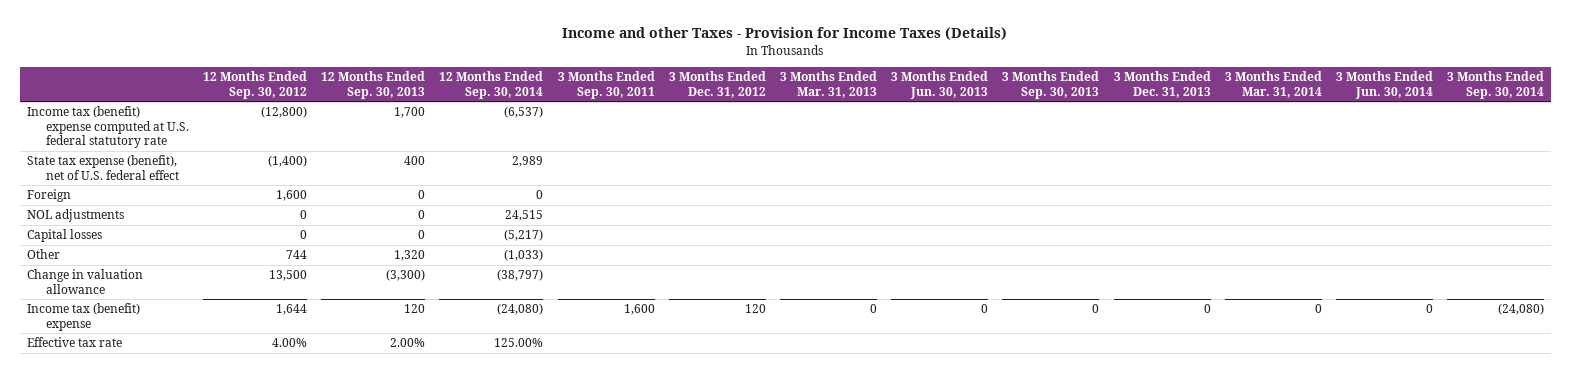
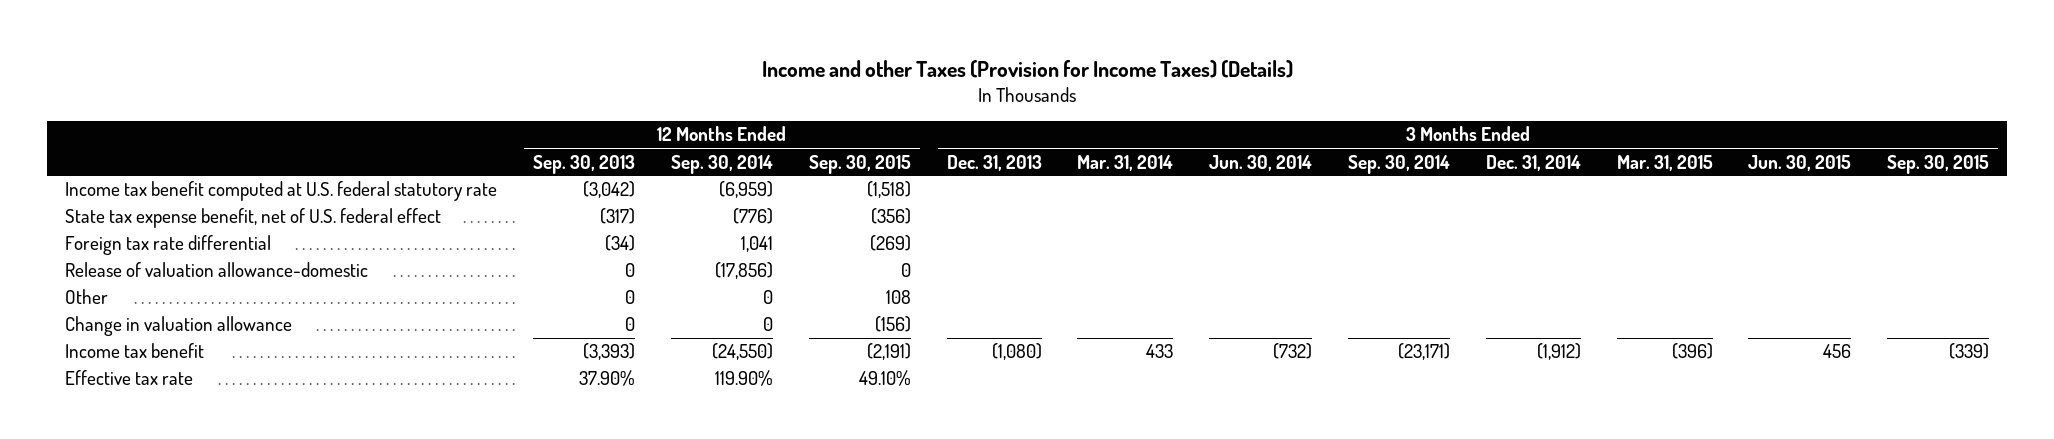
[562,27,1008,41] Income and other Taxes - Provision for Income Taxes (Details) -> [762,59,1294,78] Income and other Taxes (Provision for Income Taxes) (Details)
[202,71,307,99] 12 Months Ended Sep. 30, 2012 -> none
[557,71,655,99] 3 Months Ended Sep. 30, 2011 -> none
[668,71,766,98] 3 Months Ended Dec. 31, 2012 -> none
[779,71,877,98] 3 Months Ended Mar. 31, 2013 -> none
[891,71,989,99] 3 Months Ended Jun. 30, 2013 -> none
[1002,71,1100,99] 3 Months Ended Sep. 30, 2013 -> none
none -> [808,154,911,174] Sep. 30, 2015
none -> [1485,154,1581,171] Dec. 31, 2014
none -> [1616,154,1713,171] Mar. 31, 2015
none -> [1748,154,1852,171] Jun. 30, 2015
none -> [1887,154,1990,174] Sep. 30, 2015
[26,209,124,223] NOL adjustments -> none
[26,229,102,243] Capital losses -> none
[26,106,189,149] Income tax (benefit) expense computed at U.S. federal statutory rate -> [65,181,498,202] Income tax benefit computed at U.S. federal statutory rate
[394,107,426,119] 1,700 -> [583,181,636,199] (3,042)
[504,106,544,119] (6,537) -> [718,181,773,199] (6,959)
[26,155,179,180] State tax expense (benefit), net of U.S. federal effect -> [65,208,442,229] State tax expense benefit, net of U.S. federal effect
[404,156,426,166] 400 -> [600,208,636,225] (317)
[512,156,544,168] 2,989 -> [732,208,773,225] (776)
[26,189,71,203] Foreign -> [65,235,272,256] Foreign tax rate differential
[418,190,426,200] 0 -> [605,235,636,252] (34)
[536,190,544,200] 0 -> [740,236,773,253] 1,041
none -> [65,262,369,278] Release of valuation allowance-domestic
[394,250,426,262] 1,320 -> [625,290,636,305] 0
[504,249,544,262] (1,033) -> [762,290,773,305] 0
[386,269,426,282] (3,300) -> [625,317,636,332] 0
[497,269,544,282] (38,797) -> [762,317,773,332] 0
[26,303,140,331] Income tax (benefit) expense -> [65,343,205,359] Income tax benefit
[404,304,426,314] 120 -> [583,343,636,361] (3,393)
[497,303,544,316] (24,080) -> [711,343,773,361] (24,550)
[1203,304,1211,314] 0 -> [991,343,1042,361] (1,080)
[1314,304,1322,314] 0 -> [1146,344,1174,359] 433
[1425,304,1433,314] 0 -> [1273,343,1313,360] (732)
[1498,303,1545,316] (24,080) -> [1397,343,1450,361] (23,171)
[390,338,426,348] 2.00% -> [579,370,636,387] 37.90%
[494,338,544,348] 125.00% -> [714,370,773,387] 119.90%

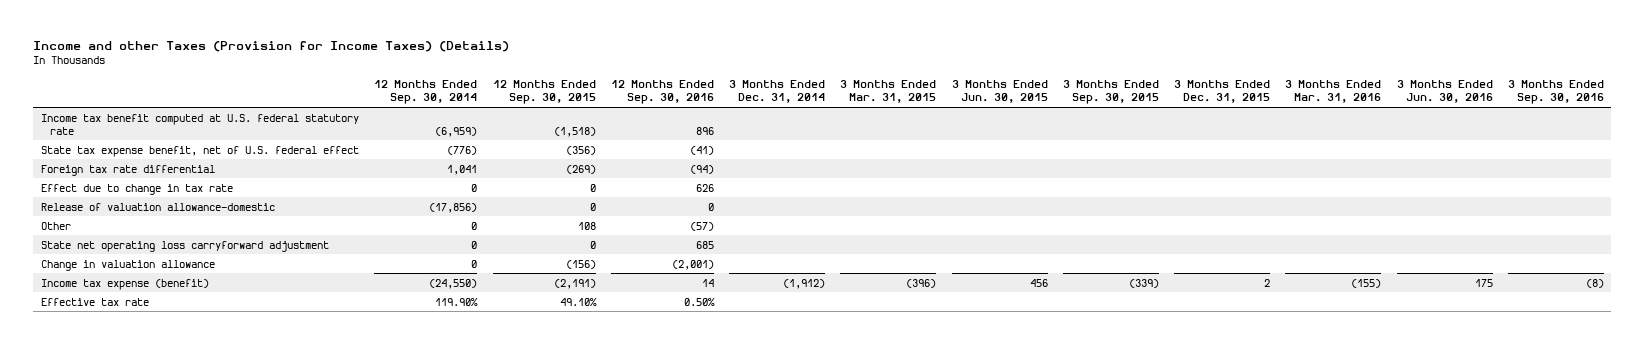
[533,154,636,174] Sep. 30, 2013 -> none
[946,154,1042,171] Dec. 31, 2013 -> none
[1077,154,1174,171] Mar. 31, 2014 -> none
[1209,154,1313,171] Jun. 30, 2014 -> none
[1347,154,1450,174] Sep. 30, 2014 -> none
none -> [610,80,714,105] 12 Months Ended Sep. 30, 2016
none -> [1174,80,1271,104] 3 Months Ended Dec. 31, 2015
none -> [1285,80,1382,104] 3 Months Ended Mar. 31, 2016
none -> [1396,80,1493,104] 3 Months Ended Jun. 30, 2016
none -> [1507,80,1604,105] 3 Months Ended Sep. 30, 2016
none -> [41,183,234,195] Effect due to change in tax rate
none -> [41,240,330,252] State net operating loss carryforward adjustment
[65,343,205,359] Income tax benefit -> [41,278,210,290] Income tax expense (benefit)

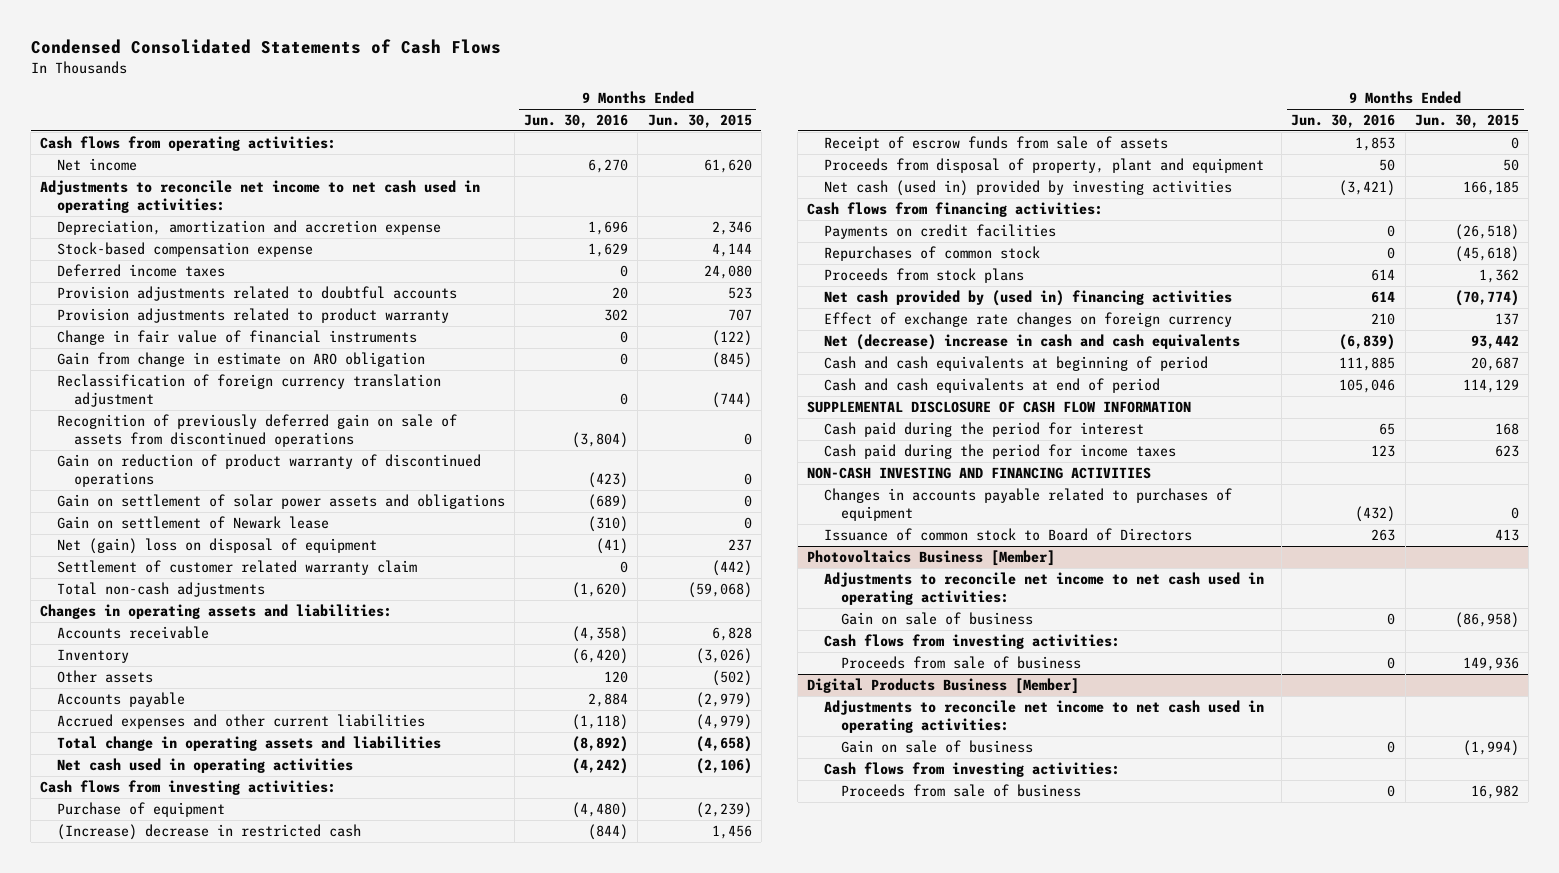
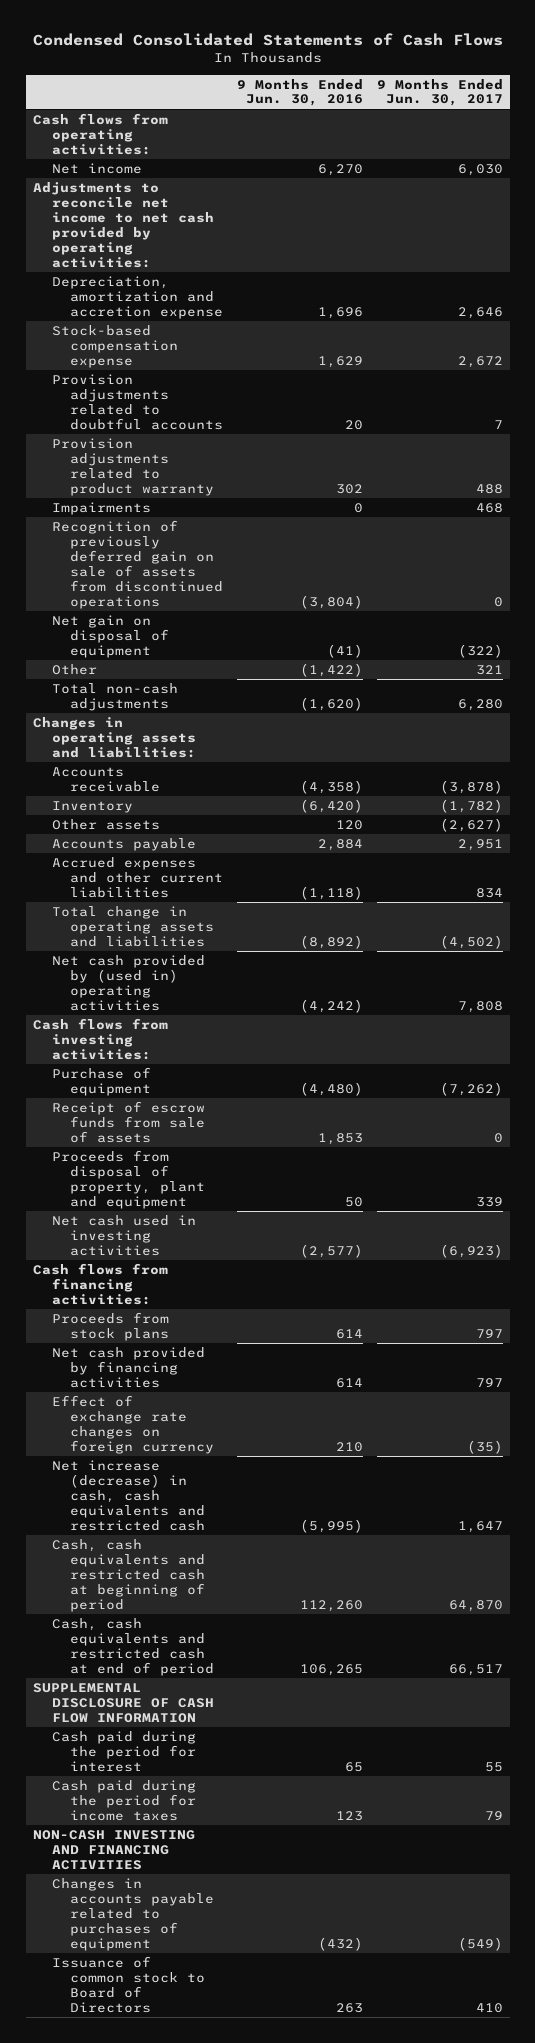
[647,114,752,129] Jun. 30, 2015 -> none
none -> [376,78,503,107] 9 Months Ended Jun. 30, 2017
[40,179,481,213] Adjustments to reconcile net income to net cash used in operating activities: -> [32,181,214,268] Adjustments to reconcile net income to net cash provided by operating activities:
[56,263,225,277] Deferred income taxes -> none
[56,329,417,345] Change in fair value of financial instruments -> none
[56,351,425,367] Gain from change in estimate on ARO obligation -> none
[56,373,441,407] Reclassification of foreign currency translation adjustment -> none
none -> [51,501,151,515] Impairments
[56,453,481,487] Gain on reduction of product warranty of discontinued operations -> none
[56,493,505,509] Gain on settlement of solar power assets and obligations -> none
[56,515,329,529] Gain on settlement of Newark lease -> none
[56,559,417,575] Settlement of customer related warranty claim -> none
[56,537,377,554] Net (gain) loss on disposal of equipment -> [51,614,170,658] Net gain on disposal of equipment
none -> [51,663,97,675] Other
[56,757,353,773] Net cash used in operating activities -> [51,954,205,1011] Net cash provided by (used in) operating activities
[56,823,361,840] (Increase) decrease in restricted cash -> none
[824,179,1233,196] Net cash (used in) provided by investing activities -> [51,1214,196,1256] Net cash used in investing activities
[1339,179,1396,196] (3,421) -> [300,1243,364,1258] (2,577)
[824,223,1057,239] Payments on credit facilities -> none
[824,245,1041,261] Repurchases of common stock -> none
[824,289,1233,306] Net cash provided by (used in) financing activities -> [51,1346,205,1388] Net cash provided by financing activities
[824,333,1241,350] Net (decrease) increase in cash and cash equivalents -> [51,1459,206,1531] Net increase (decrease) in cash, cash equivalents and restricted cash
[1339,333,1396,350] (6,839) -> [300,1518,364,1533] (5,995)
[824,355,1209,371] Cash and cash equivalents at beginning of period -> [51,1538,206,1612] Cash, cash equivalents and restricted cash at beginning of period
[1339,356,1396,371] 111,885 -> [300,1599,364,1612] 112,260
[824,377,1161,393] Cash and cash equivalents at end of period -> [51,1617,215,1676] Cash, cash equivalents and restricted cash at end of period
[1339,378,1396,393] 105,046 -> [300,1663,364,1676] 106,265
[807,549,1056,566] Photovoltaics Business [Member] -> none
[824,571,1265,605] Adjustments to reconcile net income to net cash used in operating activities: -> none
[840,611,1033,625] Gain on sale of business -> none
[824,633,1121,649] Cash flows from investing activities: -> none
[840,655,1081,669] Proceeds from sale of business -> none
[807,677,1080,694] Digital Products Business [Member] -> none
[824,699,1265,733] Adjustments to reconcile net income to net cash used in operating activities: -> none
[840,739,1033,753] Gain on sale of business -> none
[824,761,1121,777] Cash flows from investing activities: -> none
[840,783,1081,797] Proceeds from sale of business -> none

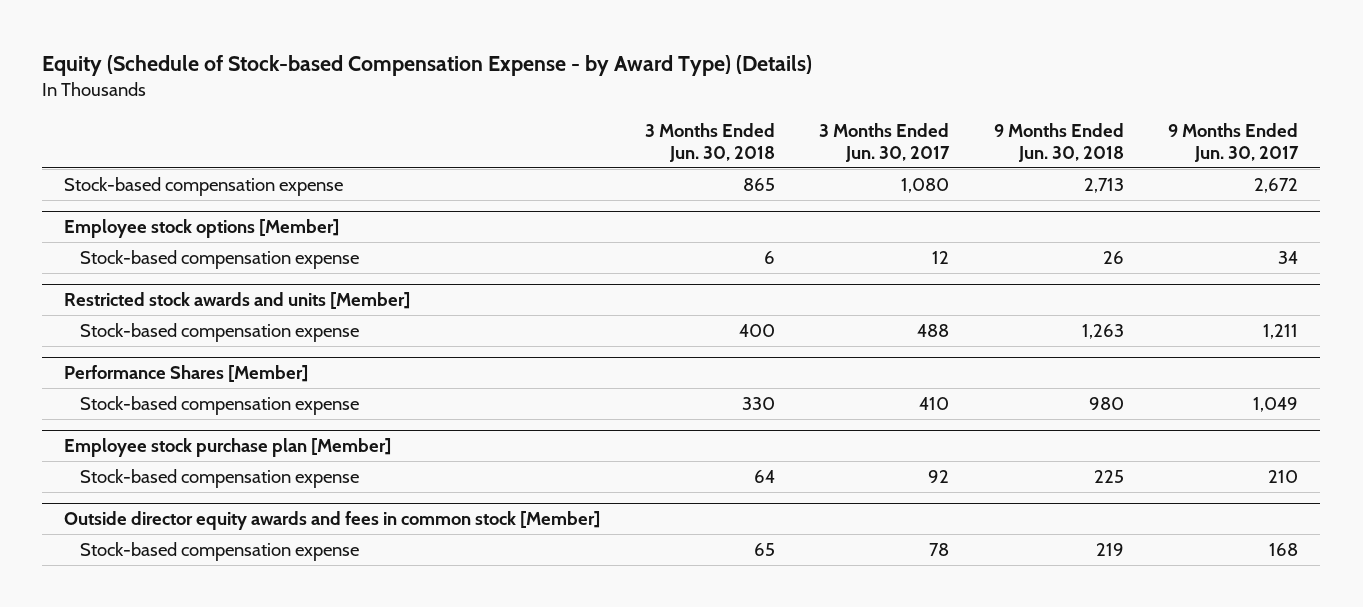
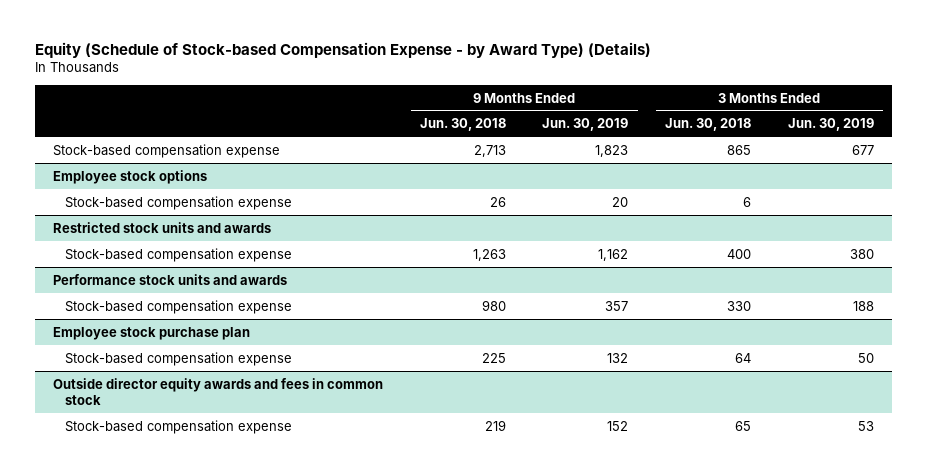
[819,122,951,163] 3 Months Ended Jun. 30, 2017 -> none
[1168,122,1300,163] 9 Months Ended Jun. 30, 2017 -> none
none -> [542,118,629,132] Jun. 30, 2019
none -> [787,118,874,132] Jun. 30, 2019
[64,218,340,238] Employee stock options [Member] -> [53,169,208,184] Employee stock options
[64,291,411,309] Restricted stock awards and units [Member] -> [53,221,272,233] Restricted stock units and awards
[64,364,309,382] Performance Shares [Member] -> [53,273,288,285] Performance stock units and awards
[64,437,392,457] Employee stock purchase plan [Member] -> [53,326,251,340] Employee stock purchase plan
[64,510,601,530] Outside director equity awards and fees in common stock [Member] -> [53,377,384,405] Outside director equity awards and fees in common stock

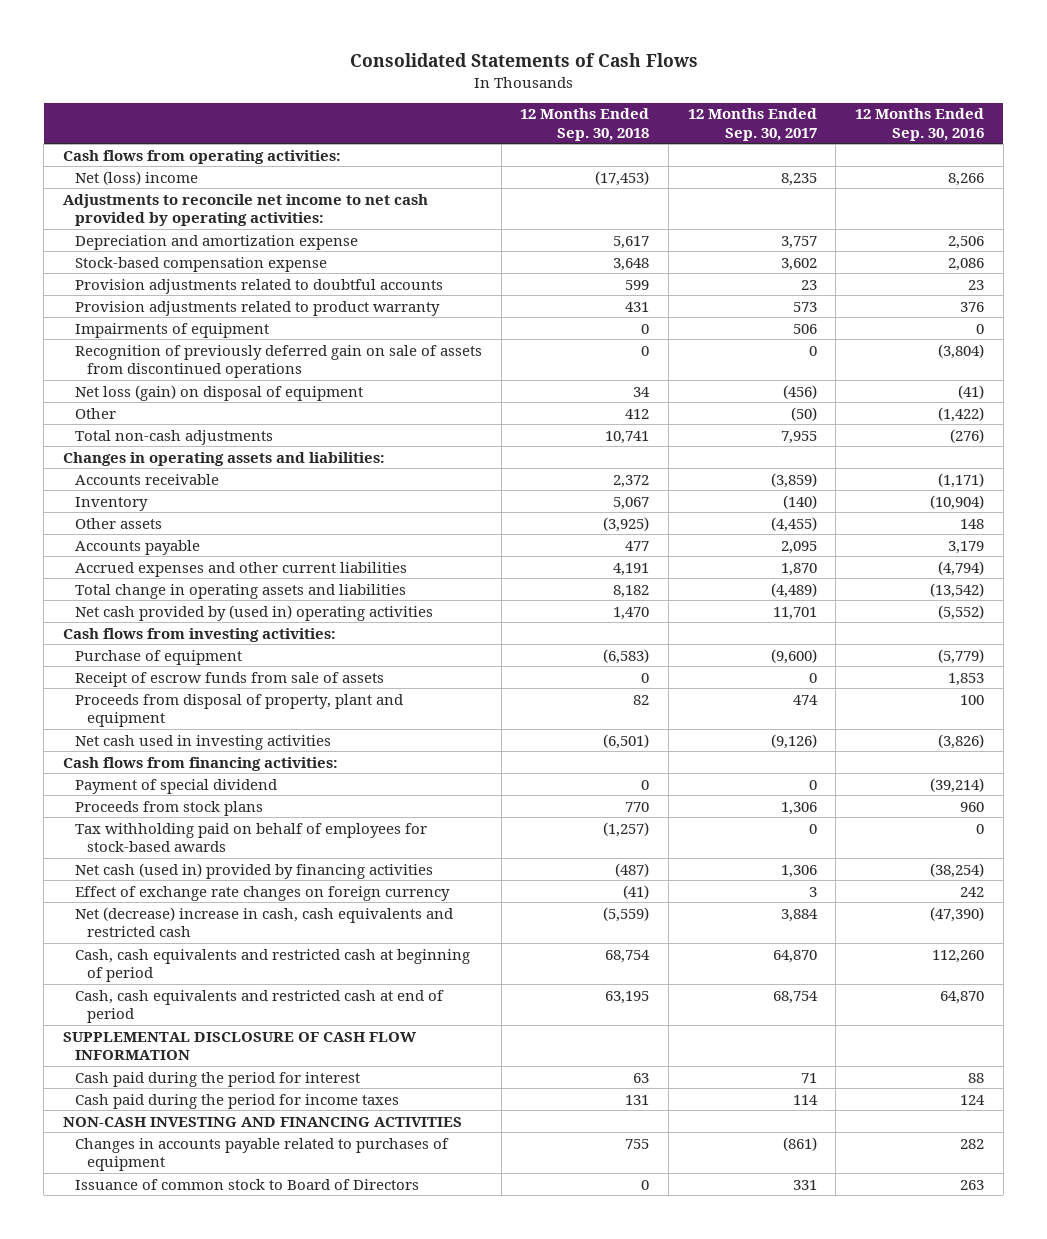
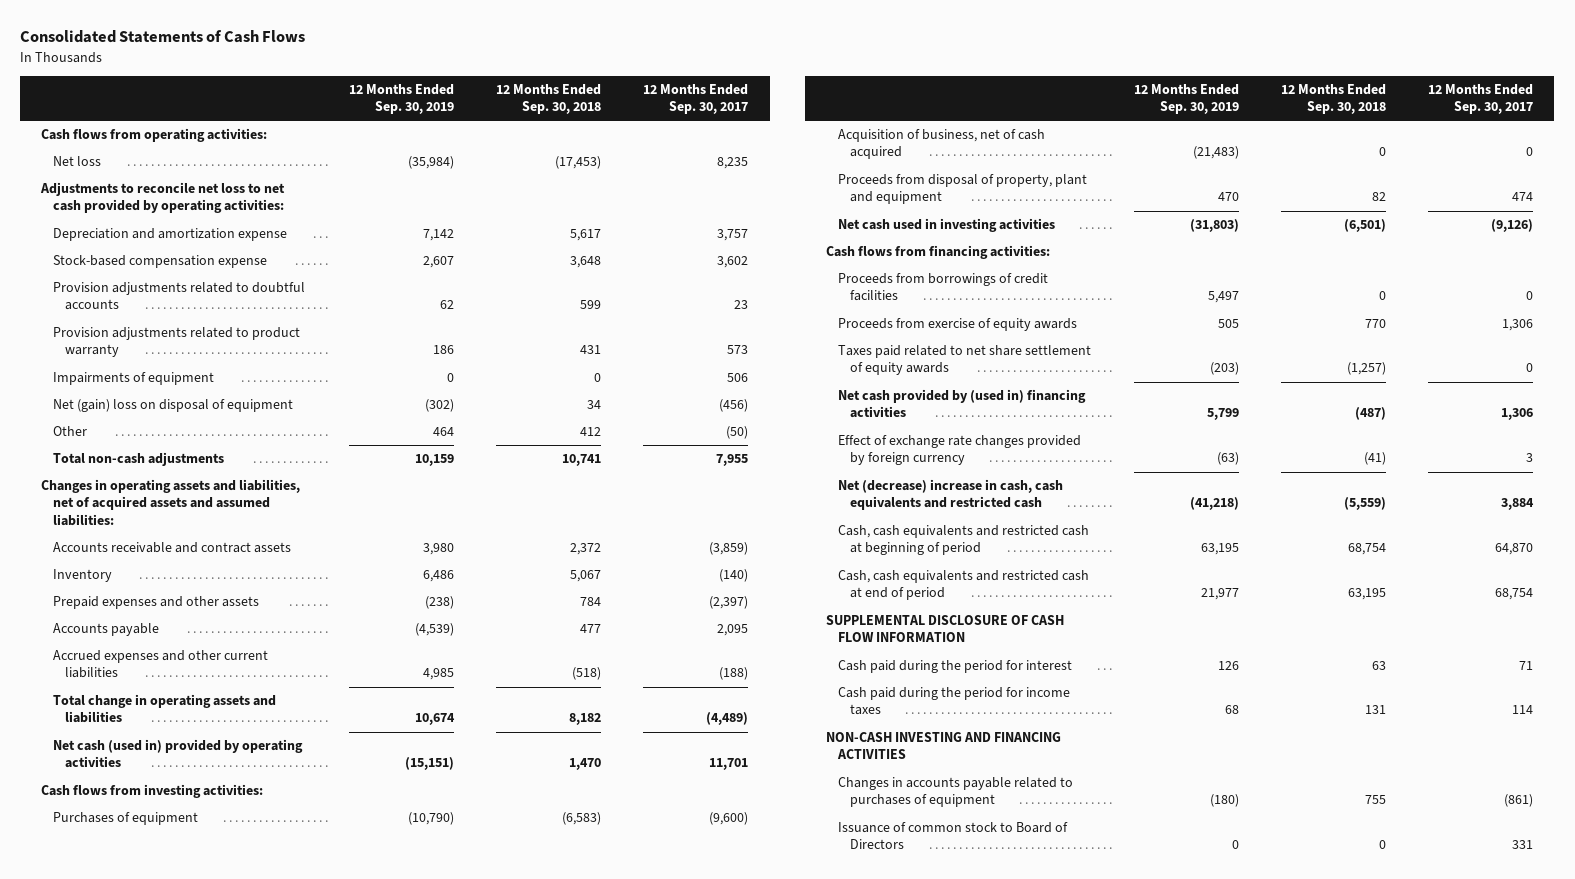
[855,108,985,141] 12 Months Ended Sep. 30, 2016 -> none
none -> [348,84,454,115] 12 Months Ended Sep. 30, 2019
[75,170,199,185] Net (loss) income -> [53,156,102,167] Net loss
[62,193,428,227] Adjustments to reconcile net income to net cash provided by operating activities: -> [40,182,286,214] Adjustments to reconcile net loss to net cash provided by operating activities:
[75,344,483,379] Recognition of previously deferred gain on sale of assets from discontinued operations -> none
[75,384,364,401] Net loss (gain) on disposal of equipment -> [53,399,294,413] Net (gain) loss on disposal of equipment
[62,451,385,466] Changes in operating assets and liabilities: -> [41,479,301,526] Changes in operating assets and liabilities, net of acquired assets and assumed liabilities:
[75,473,220,485] Accounts receivable -> [53,542,292,554] Accounts receivable and contract assets
[75,517,163,529] Other assets -> [53,596,260,610] Prepaid expenses and other assets
[603,516,650,532] (3,925) -> [580,597,602,607] 784
[770,516,817,532] (4,455) -> [709,596,749,610] (2,397)
[613,562,650,576] 4,191 -> [572,667,602,681] (518)
[780,562,817,576] 1,870 -> [719,667,749,681] (188)
[75,604,434,621] Net cash provided by (used in) operating activities -> [53,739,304,769] Net cash (used in) provided by operating activities
[75,671,385,687] Receipt of escrow funds from sale of assets -> none
[75,649,243,665] Purchase of equipment -> [53,812,199,826] Purchases of equipment
none -> [838,129,1046,160] Acquisition of business, net of cash acquired
[75,778,278,794] Payment of special dividend -> none
none -> [838,273,1049,302] Proceeds from borrowings of credit facilities
[75,800,264,816] Proceeds from stock plans -> [838,318,1078,332] Proceeds from exercise of equity awards
[75,822,428,853] Tax withholding paid on behalf of employees for stock-based awards -> [838,345,1092,376] Taxes paid related to net share settlement of equity awards
[75,862,434,879] Net cash (used in) provided by financing activities -> [838,389,1087,419] Net cash provided by (used in) financing activities
[75,885,451,901] Effect of exchange rate changes on foreign currency -> [838,435,1082,466] Effect of exchange rate changes provided by foreign currency

